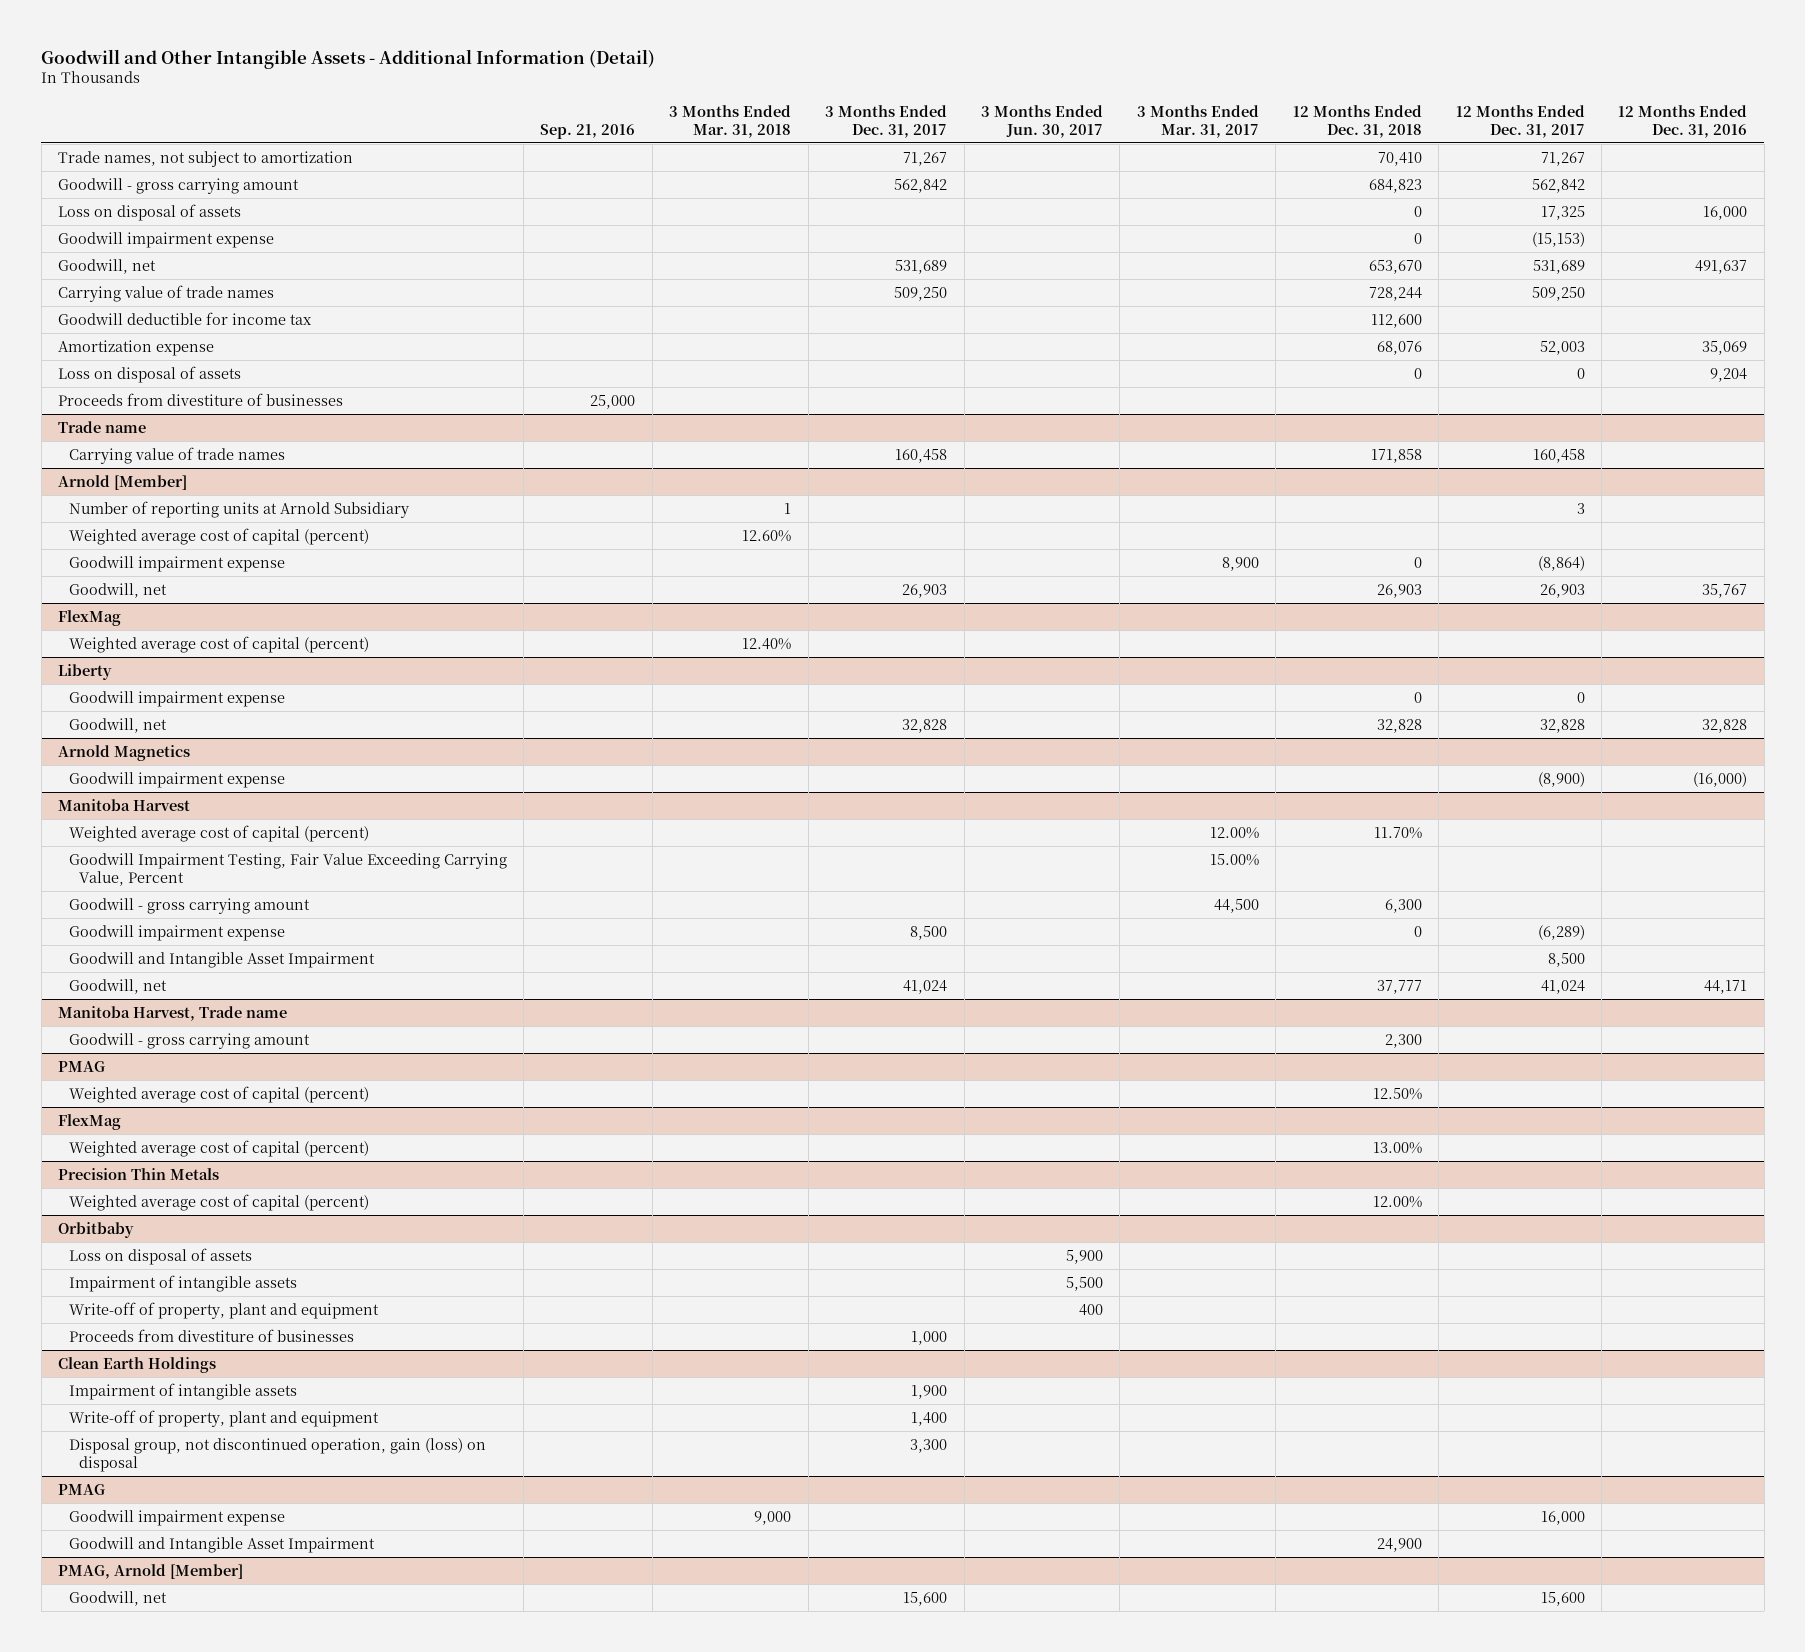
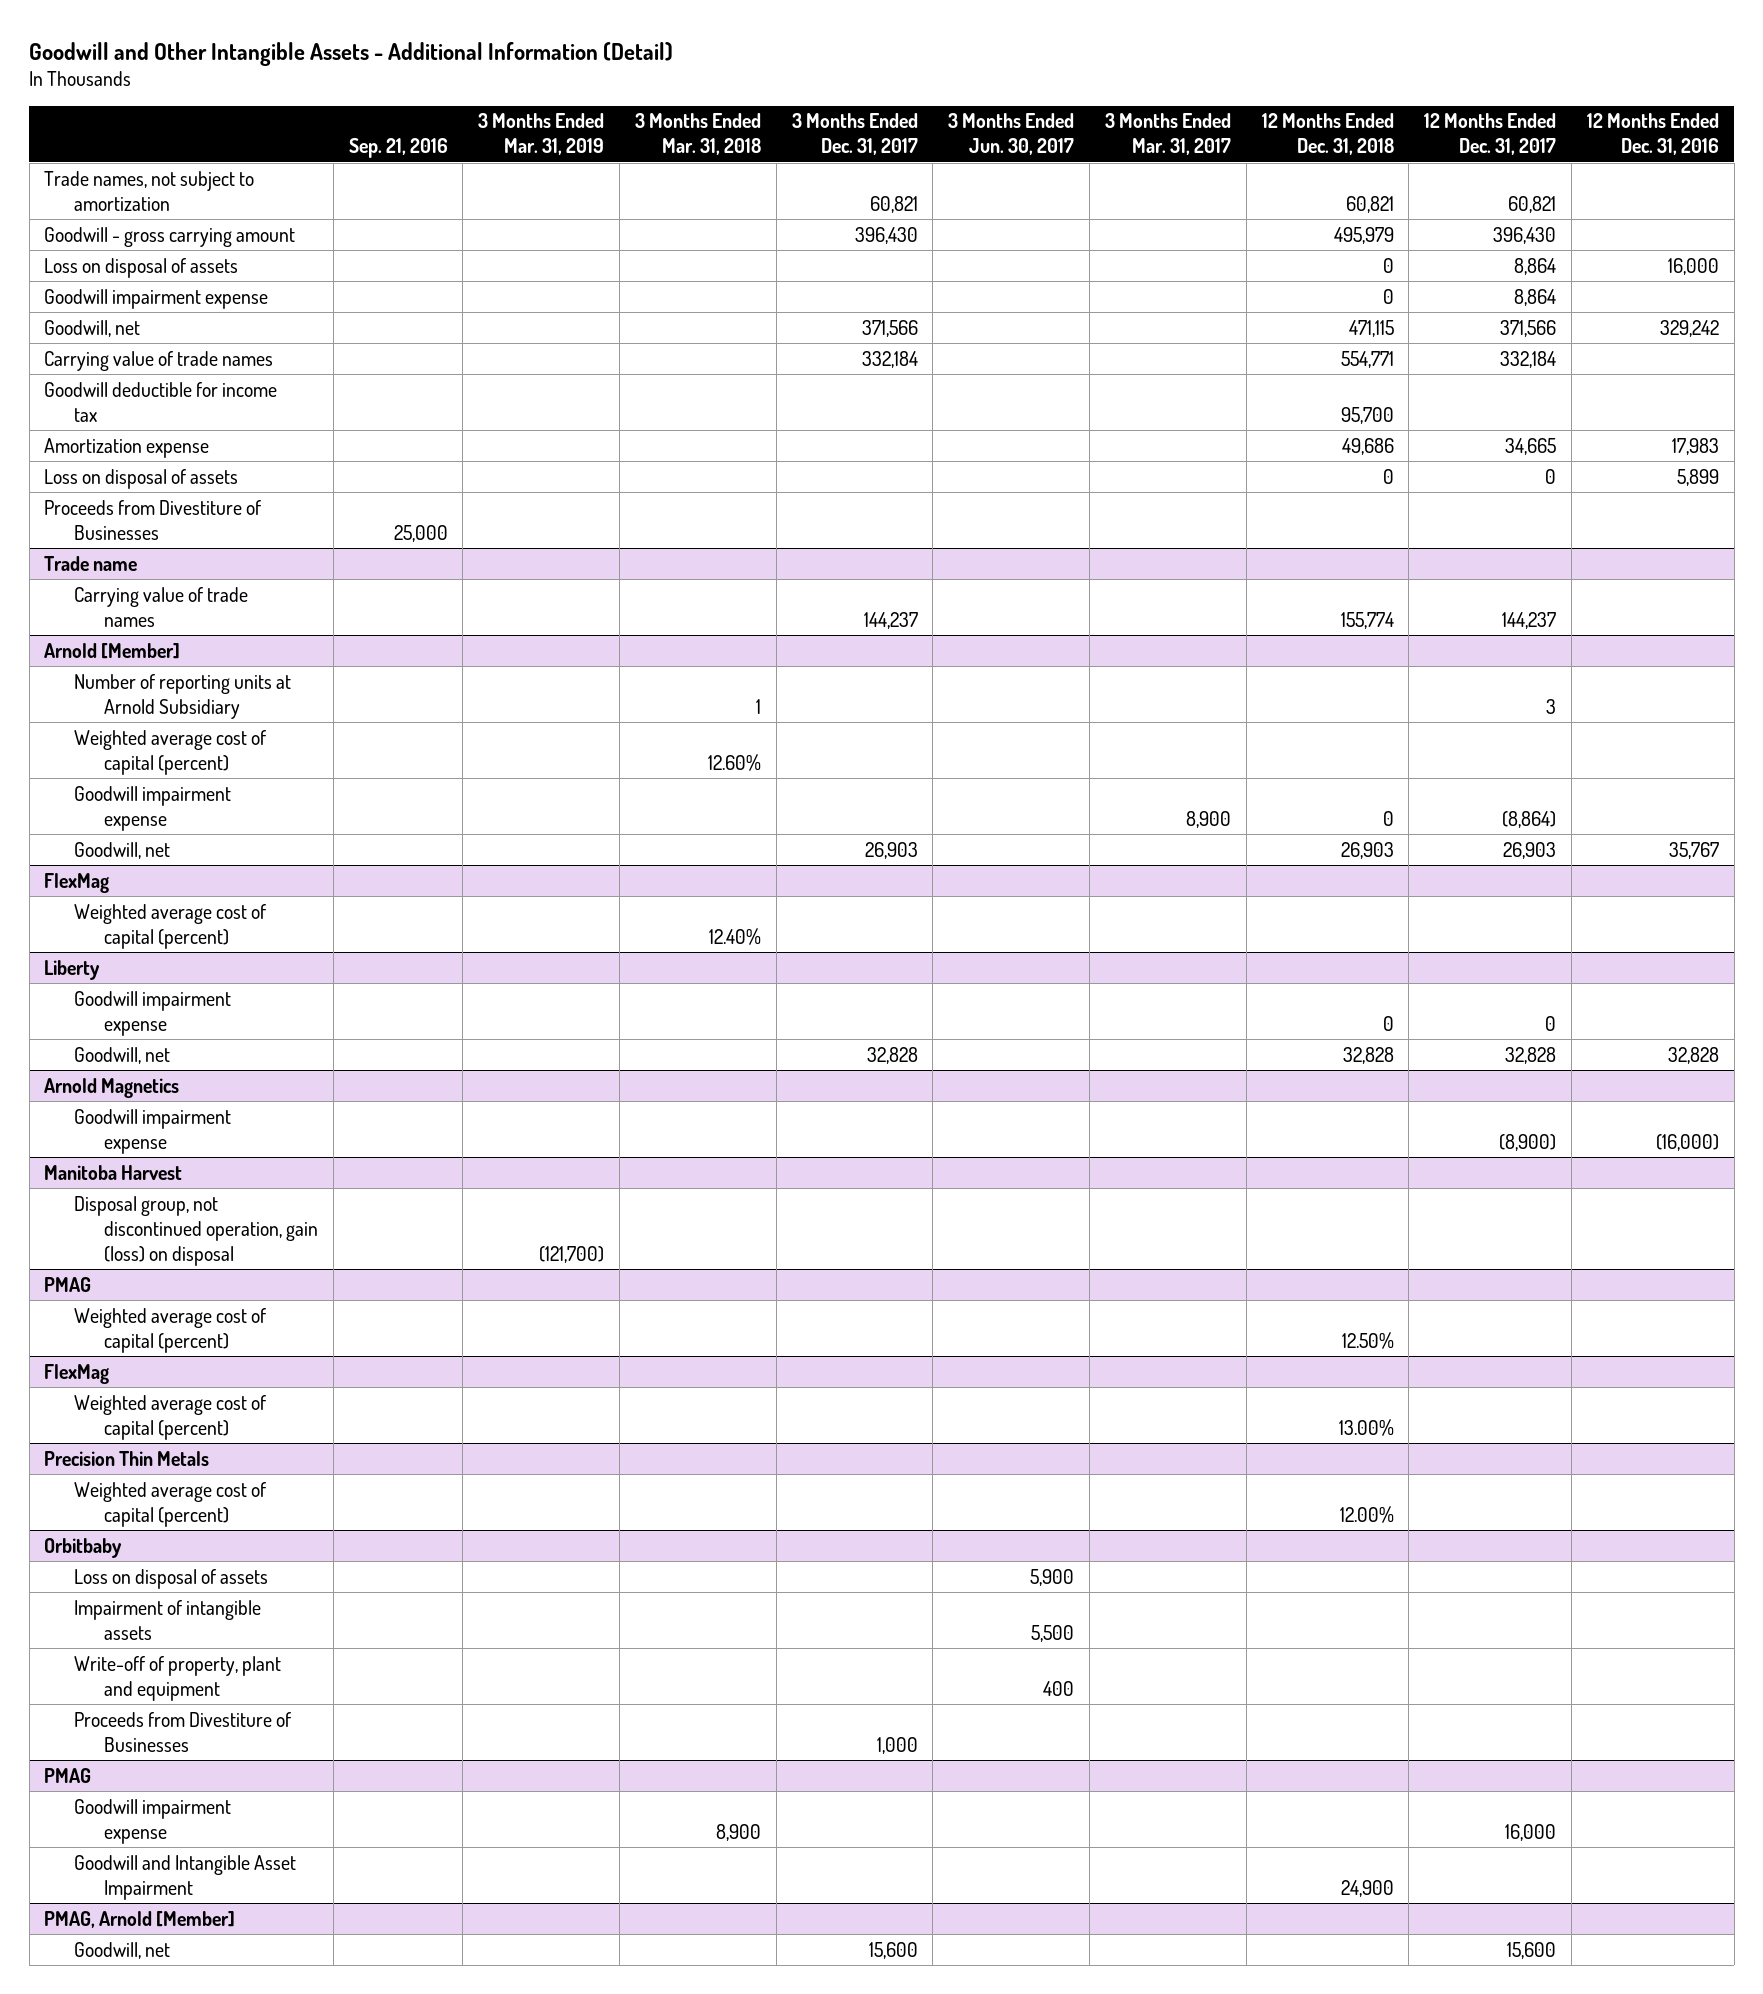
none -> [478,113,605,156] 3 Months Ended Mar. 31, 2019
[903,151,948,166] 71,267 -> [869,195,918,213] 60,821
[1377,151,1422,166] 70,410 -> [1345,195,1394,213] 60,821
[1540,151,1585,166] 71,267 -> [1508,195,1557,213] 60,821
[894,178,948,193] 562,842 -> [854,226,918,244] 396,430
[1368,178,1422,193] 684,823 -> [1333,226,1394,244] 495,979
[1531,178,1585,193] 562,842 -> [1493,226,1557,244] 396,430
[1540,205,1585,220] 17,325 -> [1514,257,1557,275] 8,864
[1531,231,1585,247] (15,153) -> [1514,288,1557,306] 8,864
[895,259,948,274] 531,689 -> [861,319,918,337] 371,566
[1368,259,1422,274] 653,670 -> [1348,319,1394,337] 471,115
[1532,259,1585,274] 531,689 -> [1500,319,1557,337] 371,566
[1695,259,1748,274] 491,637 -> [1659,319,1719,337] 329,242
[894,286,948,301] 509,250 -> [861,350,918,368] 332,184
[1368,286,1422,301] 728,244 -> [1340,350,1394,368] 554,771
[1531,286,1585,301] 509,250 -> [1500,350,1557,368] 332,184
[1370,313,1422,328] 112,600 -> [1340,406,1394,424] 95,700
[1376,340,1422,355] 68,076 -> [1341,437,1394,455] 49,686
[1539,340,1585,355] 52,003 -> [1505,437,1557,455] 34,665
[1702,340,1748,355] 35,069 -> [1671,437,1719,455] 17,983
[1710,367,1748,382] 9,204 -> [1676,468,1719,486] 5,899
[58,392,344,406] Proceeds from divestiture of businesses -> [44,499,262,540] Proceeds from Divestiture of Businesses
[895,448,948,463] 160,458 -> [863,611,918,629] 144,237
[1370,448,1422,463] 171,858 -> [1340,611,1394,629] 155,774
[1532,448,1585,463] 160,458 -> [1502,611,1557,629] 144,237
[68,824,369,842] Weighted average cost of capital (percent) -> none
[68,852,507,886] Goodwill Impairment Testing, Fair Value Exceeding Carrying Value, Percent -> none
[68,897,310,914] Goodwill - gross carrying amount -> none
[68,924,285,941] Goodwill impairment expense -> none
[68,951,375,968] Goodwill and Intangible Asset Impairment -> none
[68,978,167,994] Goodwill, net -> none
[58,1005,288,1021] Manitoba Harvest, Trade name -> none
[68,1032,310,1049] Goodwill - gross carrying amount -> none
none -> [74,1195,318,1266] Disposal group, not discontinued operation, gain (loss) on disposal
[58,1356,217,1373] Clean Earth Holdings -> none
[68,1382,297,1400] Impairment of intangible assets -> none
[68,1409,379,1427] Write-off of property, plant and equipment -> none
[68,1437,486,1472] Disposal group, not discontinued operation, gain (loss) on disposal -> none
[68,1328,354,1342] Proceeds from divestiture of businesses -> [74,1711,292,1752] Proceeds from Divestiture of Businesses
[754,1510,792,1525] 9,000 -> [715,1823,761,1841] 8,900

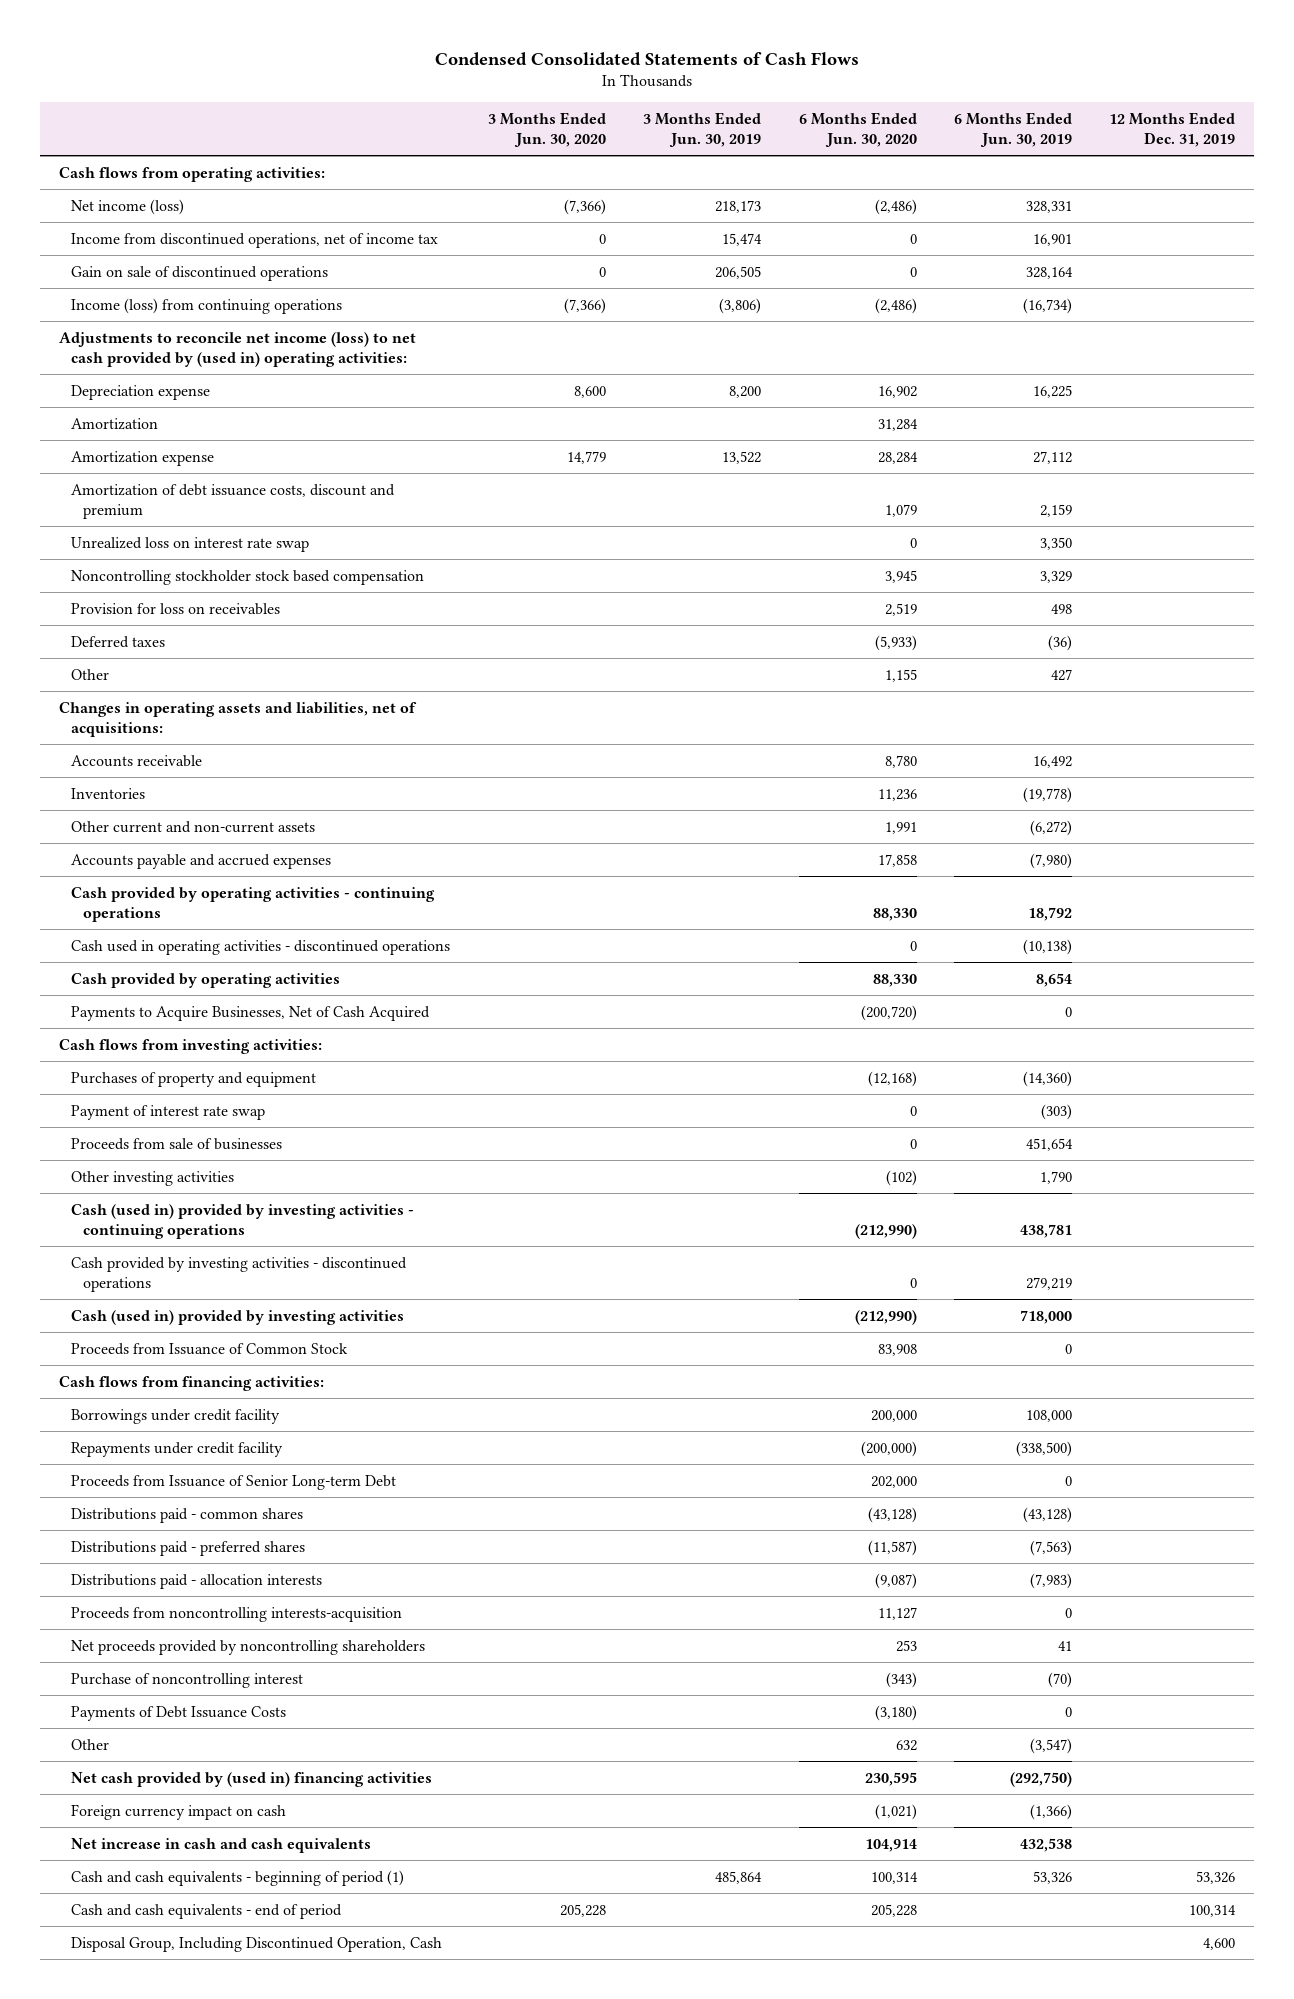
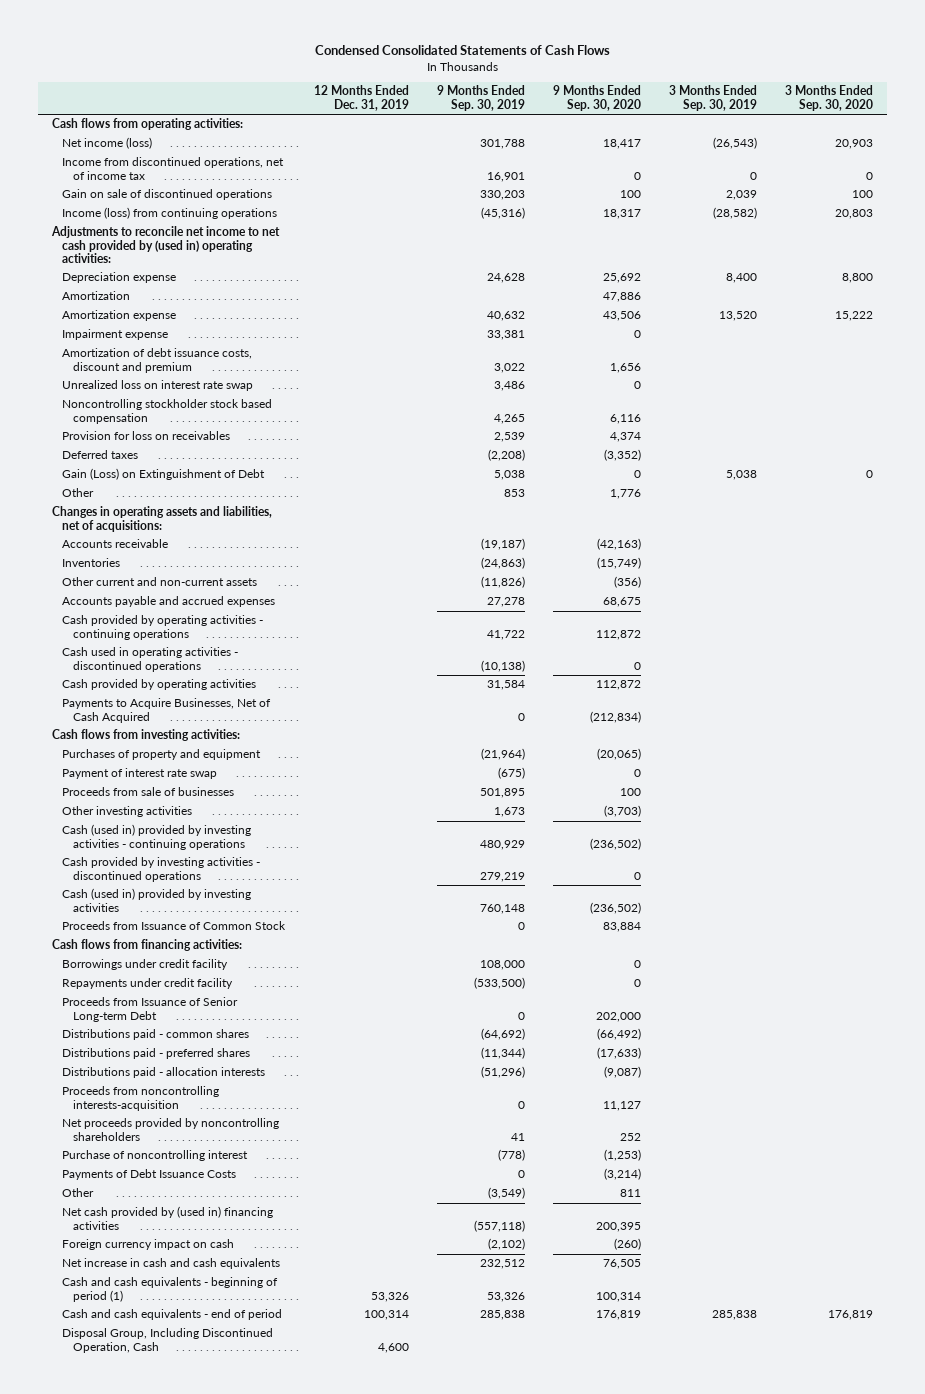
[487,111,606,147] 3 Months Ended Jun. 30, 2020 -> none
[643,111,762,147] 3 Months Ended Jun. 30, 2019 -> none
[798,111,917,147] 6 Months Ended Jun. 30, 2020 -> none
[953,111,1072,147] 6 Months Ended Jun. 30, 2019 -> none
none -> [436,85,525,111] 9 Months Ended Sep. 30, 2019
none -> [552,85,641,111] 9 Months Ended Sep. 30, 2020
none -> [669,85,758,111] 3 Months Ended Sep. 30, 2019
none -> [785,85,874,111] 3 Months Ended Sep. 30, 2020
[58,331,416,367] Adjustments to reconcile net income (loss) to net cash provided by (used in) operating activities: -> [50,226,280,264] Adjustments to reconcile net income to net cash provided by (used in) operating activities:
none -> [62,329,169,341] Impairment expense
none -> [62,468,266,481] Gain (Loss) on Extinguishment of Debt

